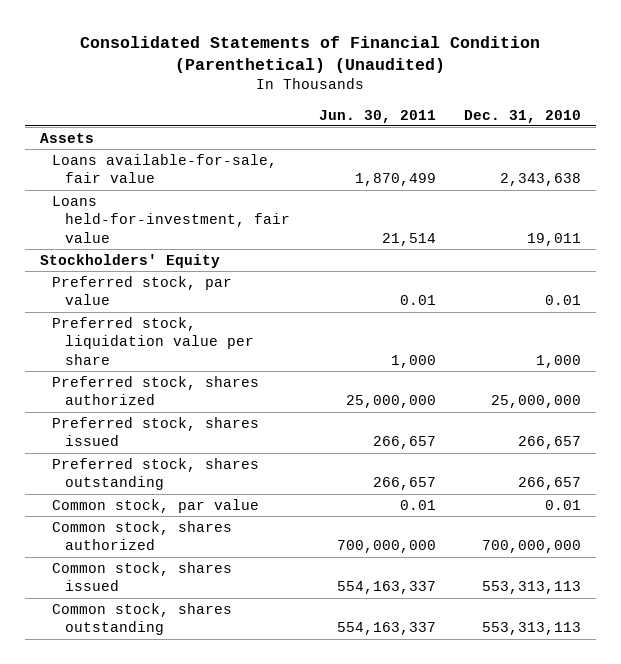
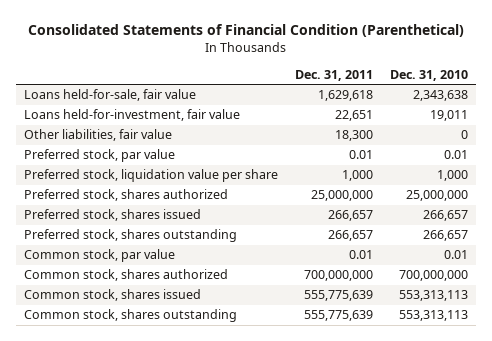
[80,35,541,73] Consolidated Statements of Financial Condition (Parenthetical) (Unaudited) -> [28,24,465,38] Consolidated Statements of Financial Condition (Parenthetical)
[318,109,436,123] Jun. 30, 2011 -> none
none -> [295,69,374,81] Dec. 31, 2011
[39,132,94,143] Assets -> none
[52,153,278,184] Loans available-for-sale, fair value -> [24,89,197,102] Loans held-for-sale, fair value
[39,253,220,268] Stockholders' Equity -> none
none -> [24,129,173,142] Other liabilities, fair value

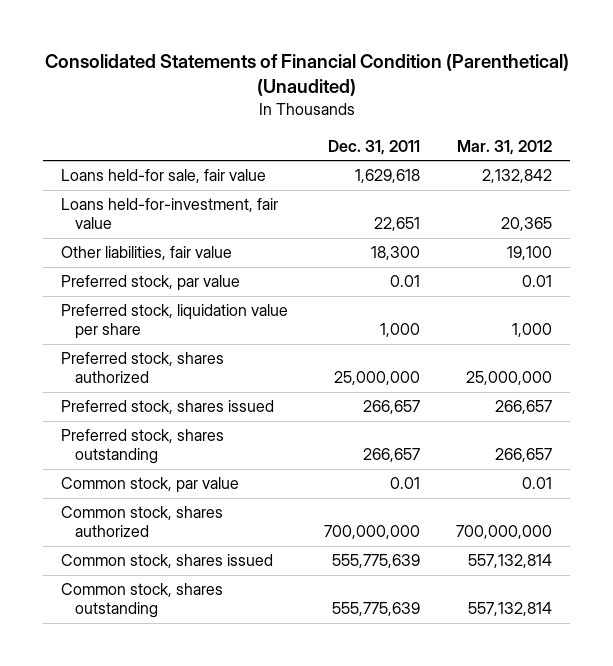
[28,24,465,38] Consolidated Statements of Financial Condition (Parenthetical) -> [44,54,569,97] Consolidated Statements of Financial Condition (Parenthetical) (Unaudited)
[389,69,468,81] Dec. 31, 2010 -> none
none -> [457,139,553,155] Mar. 31, 2012
[24,89,197,102] Loans held-for-sale, fair value -> [61,169,267,184] Loans held-for sale, fair value

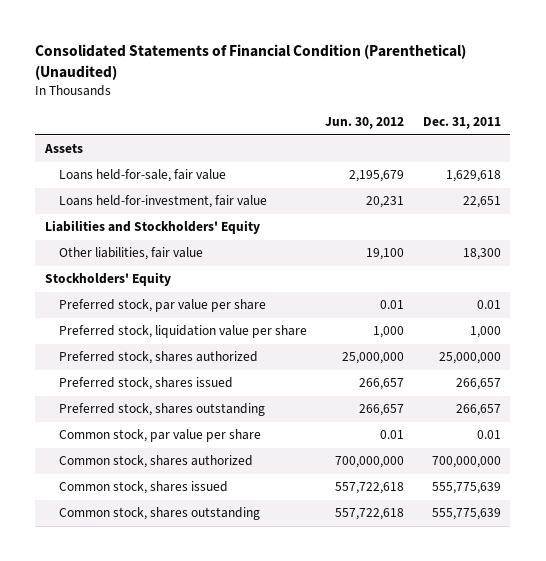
[457,139,553,155] Mar. 31, 2012 -> none
none -> [325,117,405,130] Jun. 30, 2012
none -> [43,143,83,154] Assets
[61,169,267,184] Loans held-for sale, fair value -> [58,169,226,183] Loans held-for-sale, fair value
none -> [44,220,260,235] Liabilities and Stockholders' Equity
none -> [44,272,171,287] Stockholders' Equity
[61,275,241,292] Preferred stock, par value -> [58,299,266,313] Preferred stock, par value per share
[61,477,240,494] Common stock, par value -> [58,429,261,443] Common stock, par value per share

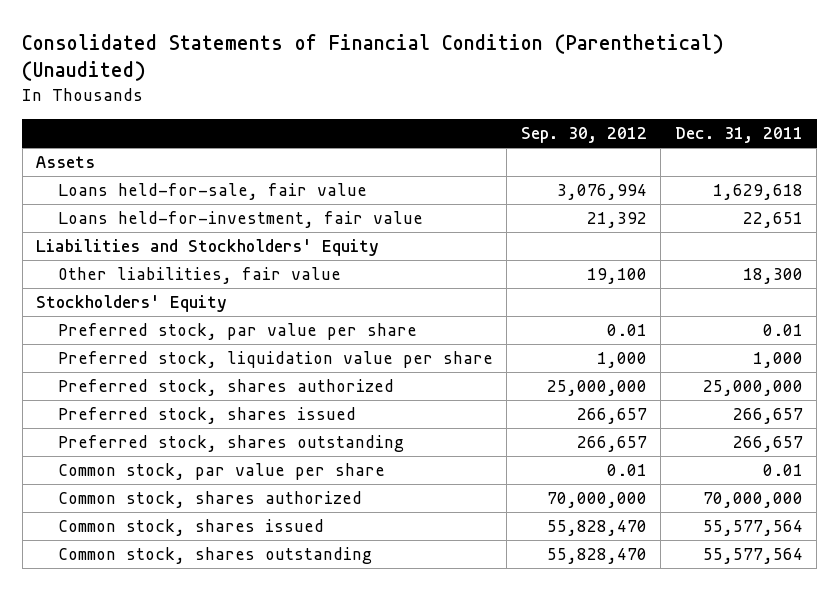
[325,117,405,130] Jun. 30, 2012 -> none
none -> [520,127,647,144] Sep. 30, 2012
[432,456,502,469] 700,000,000 -> [702,492,803,509] 70,000,000
[432,482,502,495] 555,775,639 -> [702,520,803,537] 55,577,564
[432,508,502,521] 555,775,639 -> [702,548,803,565] 55,577,564

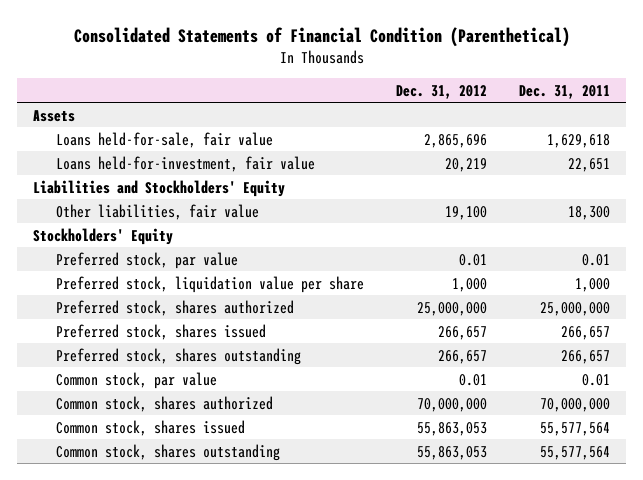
[22,33,725,82] Consolidated Statements of Financial Condition (Parenthetical) (Unaudited) -> [73,26,570,47] Consolidated Statements of Financial Condition (Parenthetical)
[520,127,647,144] Sep. 30, 2012 -> none
none -> [396,84,488,99] Dec. 31, 2012
[57,323,417,341] Preferred stock, par value per share -> [56,251,239,269] Preferred stock, par value
[57,463,385,481] Common stock, par value per share -> [56,371,218,389] Common stock, par value

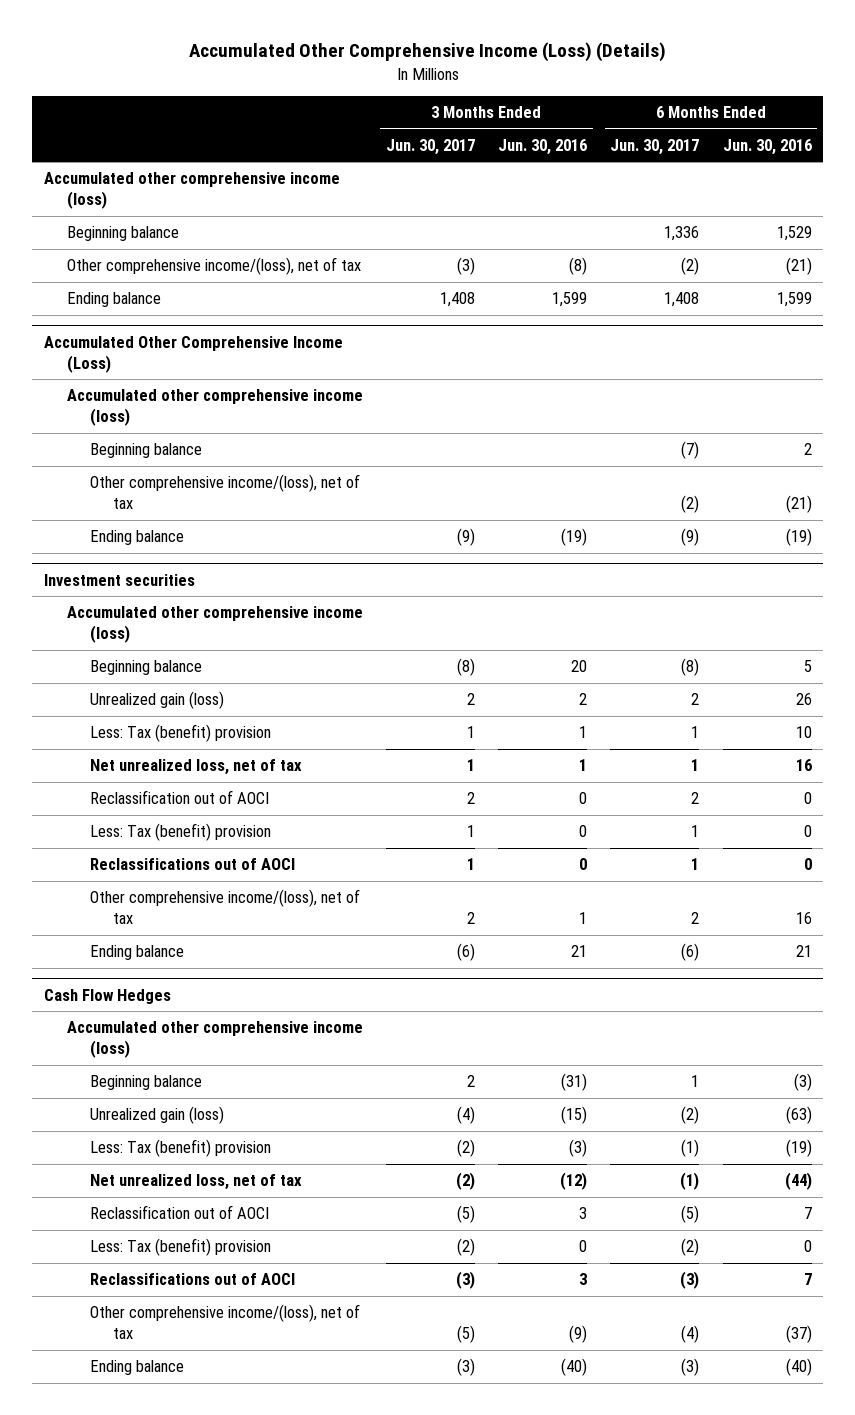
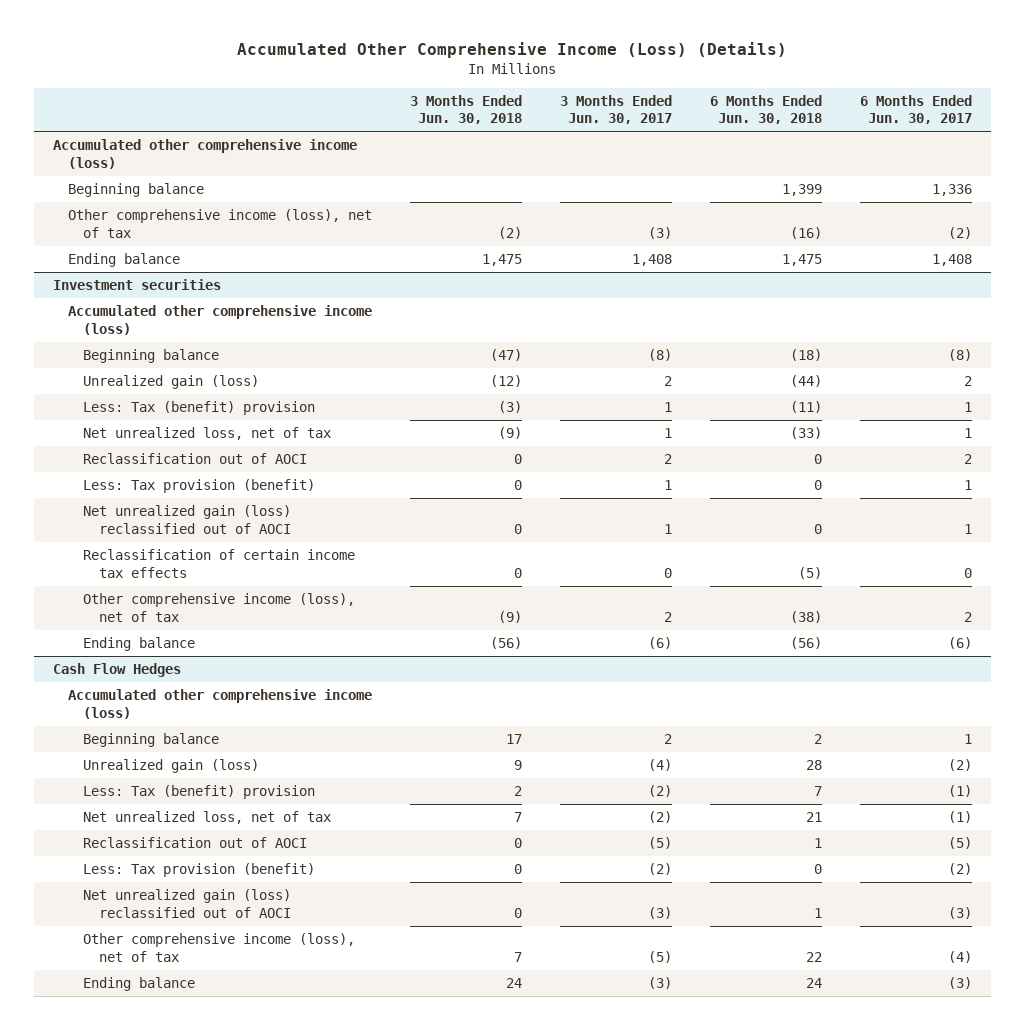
[498,138,588,155] Jun. 30, 2016 -> none
[722,138,812,155] Jun. 30, 2016 -> none
none -> [410,94,523,125] 3 Months Ended Jun. 30, 2018
none -> [710,94,823,125] 6 Months Ended Jun. 30, 2018
[66,257,361,276] Other comprehensive income/(loss), net of tax -> [68,209,373,238] Other comprehensive income (loss), net of tax
[43,335,343,373] Accumulated Other Comprehensive Income (Loss) -> none
[66,389,363,427] Accumulated other comprehensive income (loss) -> none
[89,443,202,459] Beginning balance -> none
[89,474,360,510] Other comprehensive income/(loss), net of tax -> none
[89,530,184,546] Ending balance -> none
[89,823,271,842] Less: Tax (benefit) provision -> [83,479,316,494] Less: Tax provision (benefit)
[89,858,295,871] Reclassifications out of AOCI -> [83,505,292,534] Net unrealized gain (loss) reclassified out of AOCI
none -> [83,549,356,578] Reclassification of certain income tax effects
[89,889,360,925] Other comprehensive income/(loss), net of tax -> [83,593,356,622] Other comprehensive income (loss), net of tax
[89,1238,271,1257] Less: Tax (benefit) provision -> [83,863,316,878] Less: Tax provision (benefit)
[89,1273,295,1286] Reclassifications out of AOCI -> [83,889,292,918] Net unrealized gain (loss) reclassified out of AOCI
[89,1304,360,1340] Other comprehensive income/(loss), net of tax -> [83,933,356,962] Other comprehensive income (loss), net of tax

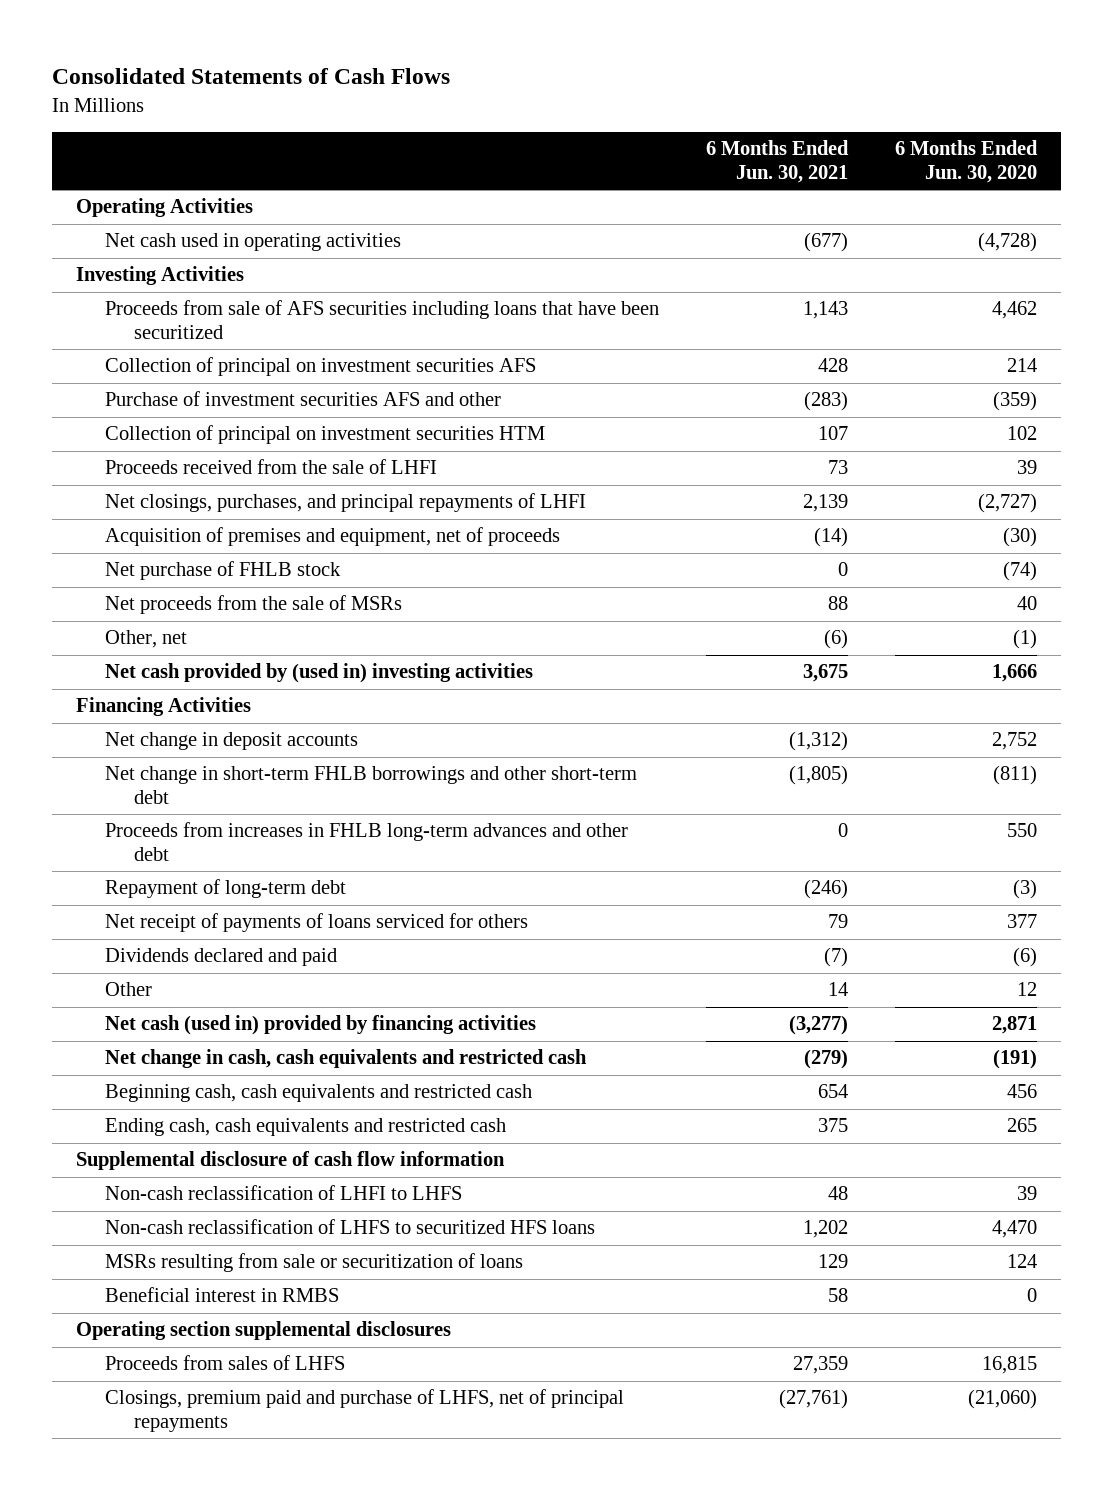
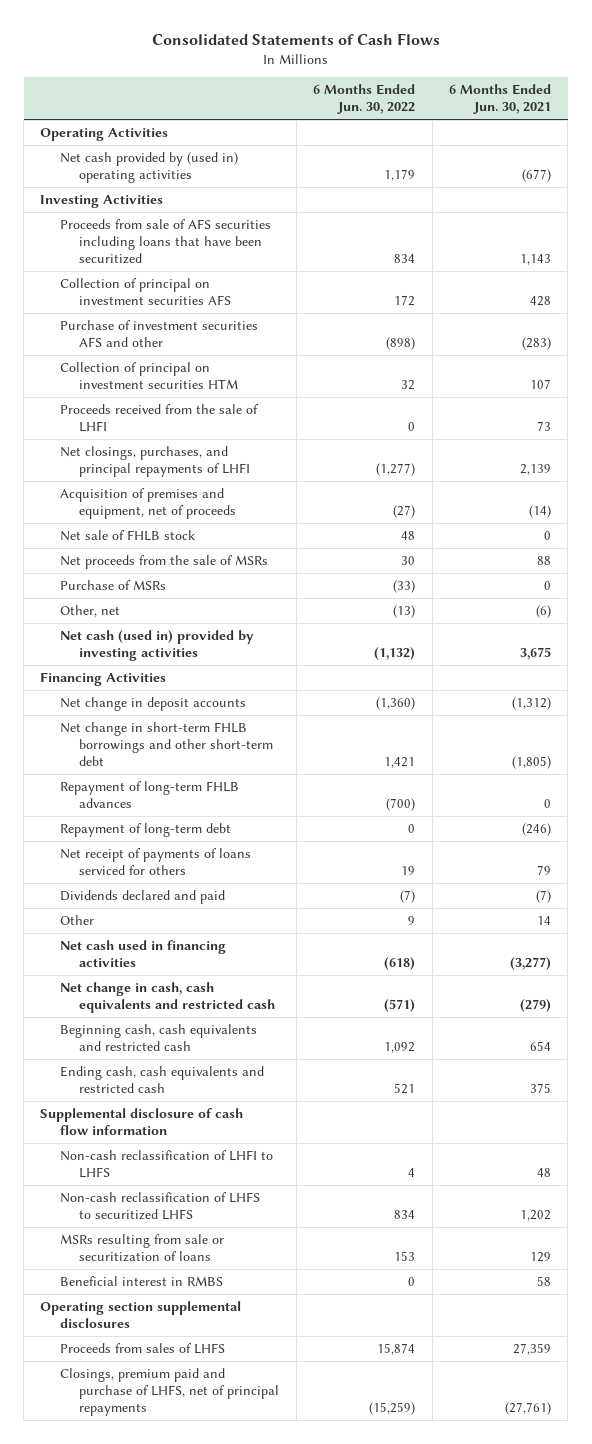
[895,140,1039,183] 6 Months Ended Jun. 30, 2020 -> none
none -> [313,84,416,115] 6 Months Ended Jun. 30, 2022
[105,233,402,252] Net cash used in operating activities -> [59,151,238,183] Net cash provided by (used in) operating activities
[105,561,342,581] Net purchase of FHLB stock -> [59,529,195,541] Net sale of FHLB stock
none -> [59,579,166,590] Purchase of MSRs
[105,663,534,684] Net cash provided by (used in) investing activities -> [59,629,254,661] Net cash (used in) provided by investing activities
[105,822,629,862] Proceeds from increases in FHLB long-term advances and other debt -> none
none -> [59,780,239,808] Repayment of long-term FHLB advances
[105,1015,537,1036] Net cash (used in) provided by financing activities -> [59,939,226,967] Net cash used in financing activities
[105,1219,596,1235] Non-cash reclassification of LHFS to securitized HFS loans -> [59,1191,260,1220] Non-cash reclassification of LHFS to securitized LHFS

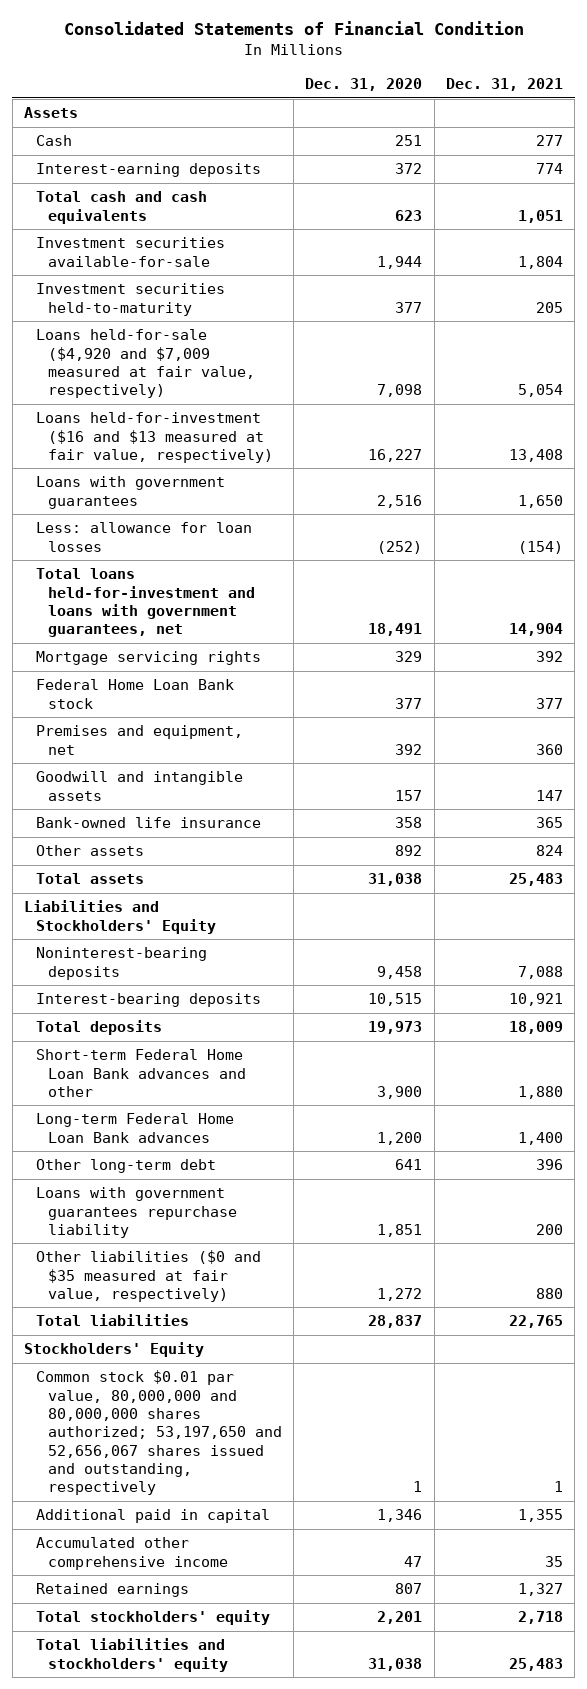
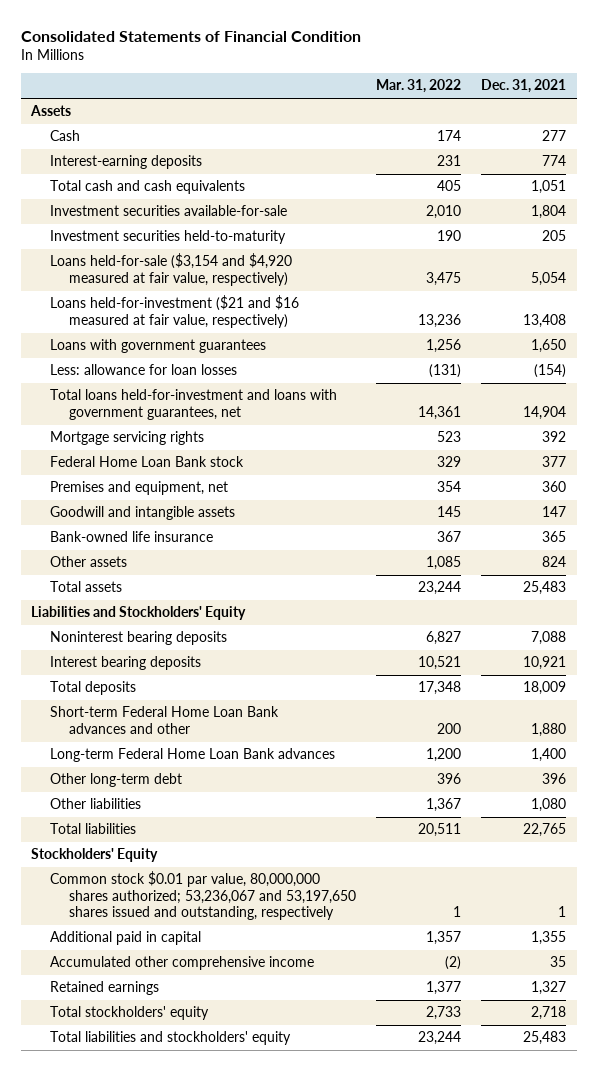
[305,78,423,92] Dec. 31, 2020 -> none
none -> [375,79,461,94] Mar. 31, 2022
[35,329,255,399] Loans held-for-sale ($4,920 and $7,009 measured at fair value, respectively) -> [49,253,292,286] Loans held-for-sale ($3,154 and $4,920 measured at fair value, respectively)
[35,412,273,463] Loans held-for-investment ($16 and $13 measured at fair value, respectively) -> [49,295,299,328] Loans held-for-investment ($21 and $16 measured at fair value, respectively)
[35,947,207,980] Noninterest-bearing deposits -> [49,631,227,646] Noninterest bearing deposits
[35,993,261,1008] Interest-bearing deposits -> [49,656,201,671] Interest bearing deposits
[35,1187,237,1238] Loans with government guarantees repurchase liability -> none
[35,1250,261,1302] Other liabilities ($0 and $35 measured at fair value, respectively) -> [49,798,141,810] Other liabilities
[536,1287,564,1299] 880 -> [531,798,567,813] 1,080
[35,1370,282,1496] Common stock $0.01 par value, 80,000,000 and 80,000,000 shares authorized; 53,197,650 and 52,656,067 shares issued and outstanding, respectively -> [49,871,356,921] Common stock $0.01 par value, 80,000,000 shares authorized; 53,236,067 and 53,197,650 shares issued and outstanding, respectively

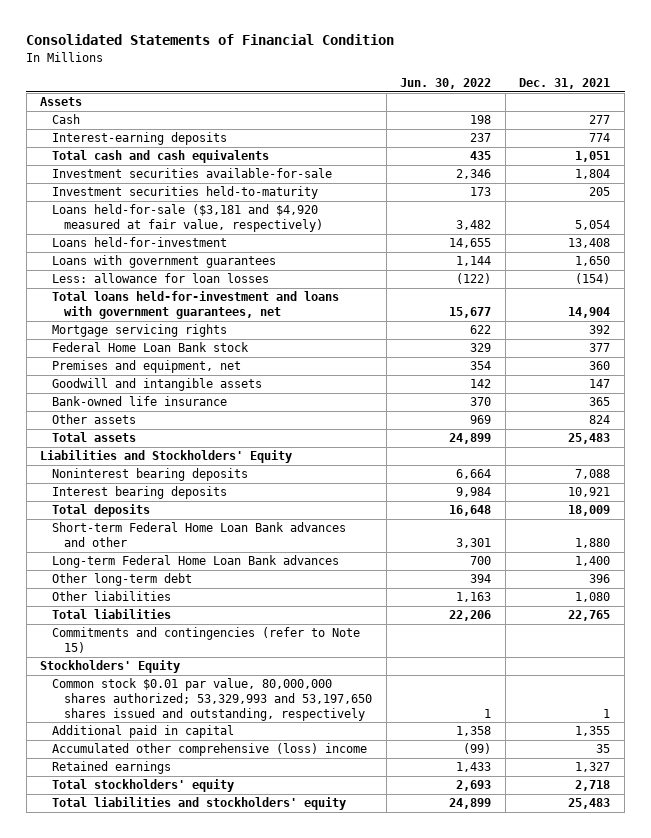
[375,79,461,94] Mar. 31, 2022 -> none
none -> [400,78,492,90] Jun. 30, 2022
[49,253,292,286] Loans held-for-sale ($3,154 and $4,920 measured at fair value, respectively) -> [52,204,323,233] Loans held-for-sale ($3,181 and $4,920 measured at fair value, respectively)
[49,295,299,328] Loans held-for-investment ($21 and $16 measured at fair value, respectively) -> [52,237,228,248] Loans held-for-investment
none -> [52,627,361,654] Commitments and contingencies (refer to Note 15)
[49,871,356,921] Common stock $0.01 par value, 80,000,000 shares authorized; 53,236,067 and 53,197,650 shares issued and outstanding, respectively -> [52,678,372,721] Common stock $0.01 par value, 80,000,000 shares authorized; 53,329,993 and 53,197,650 shares issued and outstanding, respectively
[49,956,314,971] Accumulated other comprehensive income -> [52,743,368,757] Accumulated other comprehensive (loss) income

